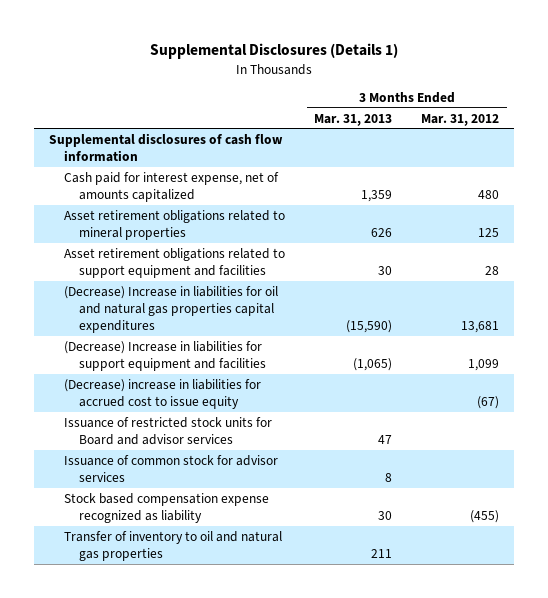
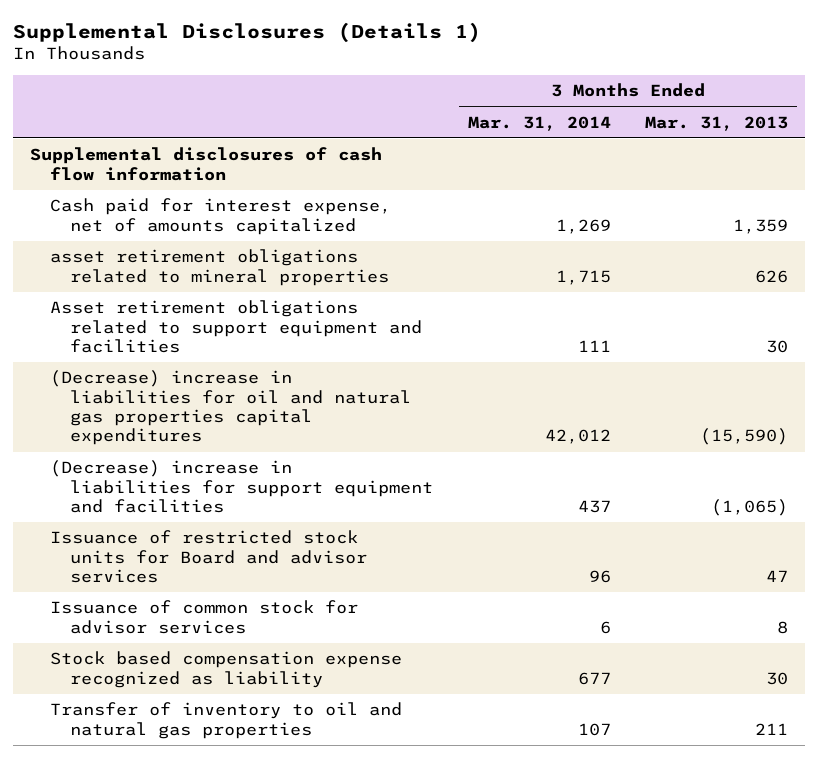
[421,113,500,126] Mar. 31, 2012 -> none
none -> [467,115,611,131] Mar. 31, 2014
[63,209,285,240] Asset retirement obligations related to mineral properties -> [50,249,390,286] asset retirement obligations related to mineral properties
[63,378,261,409] (Decrease) increase in liabilities for accrued cost to issue equity -> none
[63,285,278,334] (Decrease) Increase in liabilities for oil and natural gas properties capital expenditures -> [50,370,412,446] (Decrease) increase in liabilities for oil and natural gas properties capital expenditures
[63,340,266,371] (Decrease) Increase in liabilities for support equipment and facilities -> [50,460,434,514] (Decrease) increase in liabilities for support equipment and facilities

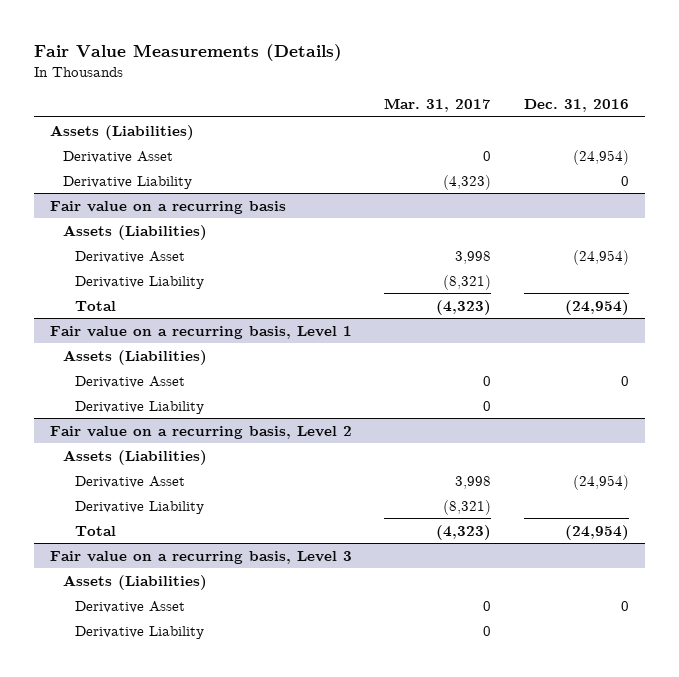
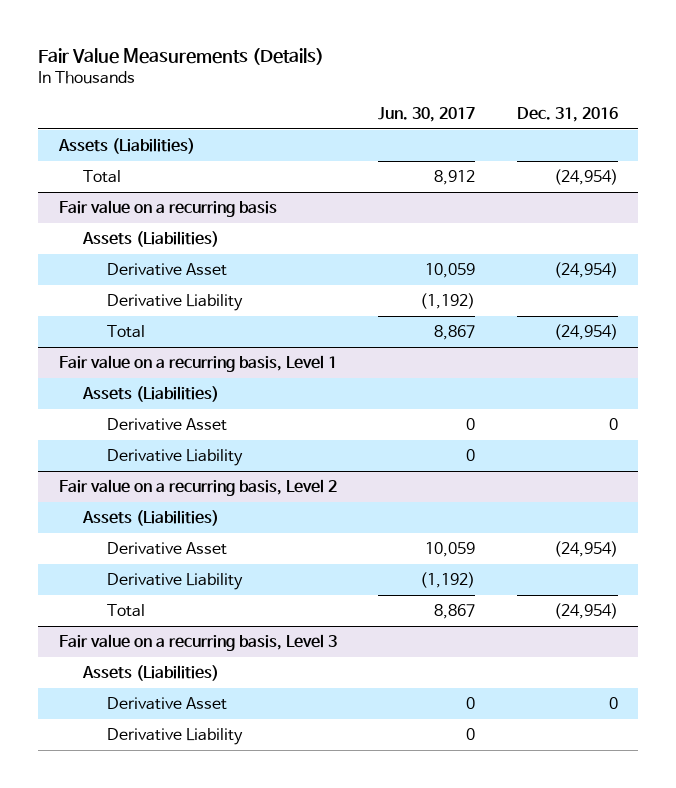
[384,98,492,113] Mar. 31, 2017 -> none
none -> [378,106,476,122] Jun. 30, 2017
[62,175,192,189] Derivative Liability -> none
[62,150,173,163] Derivative Asset -> [82,169,121,183] Total

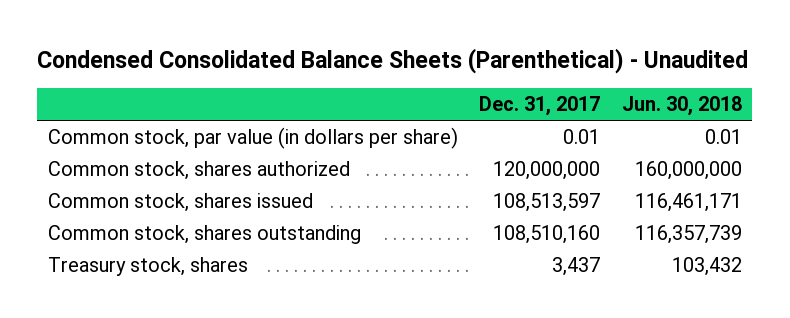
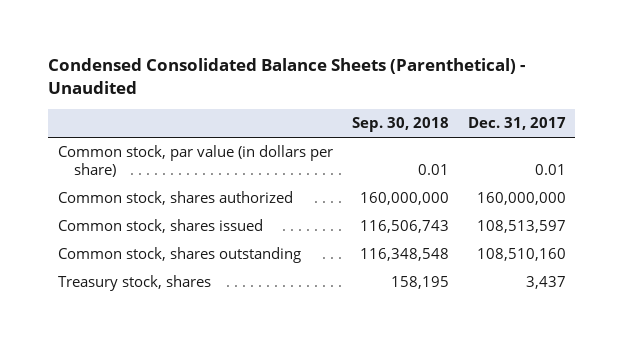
[621,96,742,117] Jun. 30, 2018 -> none
none -> [351,117,449,133] Sep. 30, 2018
[493,161,601,181] 120,000,000 -> [476,192,566,206] 160,000,000

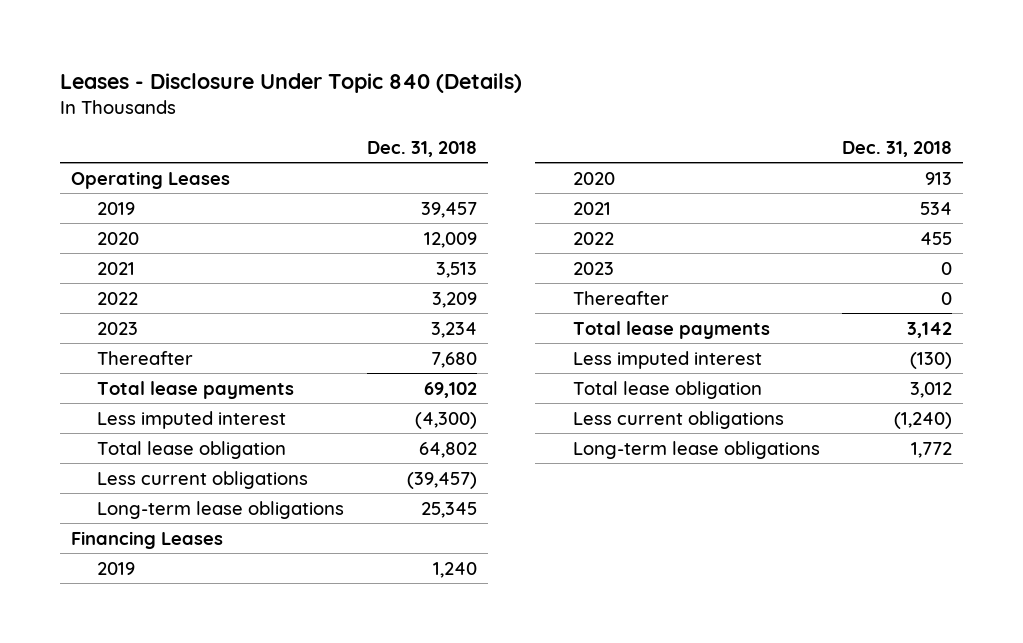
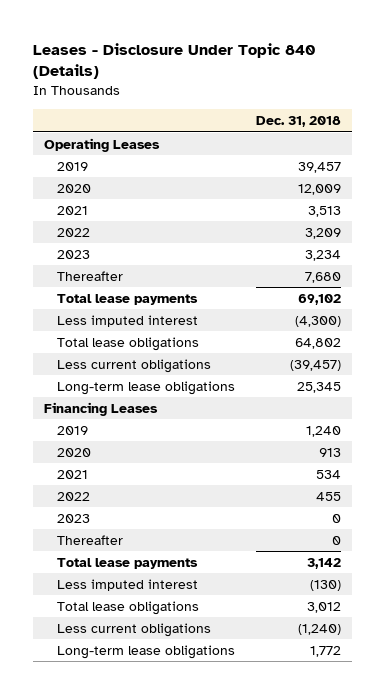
[97,440,287,459] Total lease obligation -> [57,336,200,351] Total lease obligations
[572,380,762,399] Total lease obligation -> [57,600,200,615] Total lease obligations

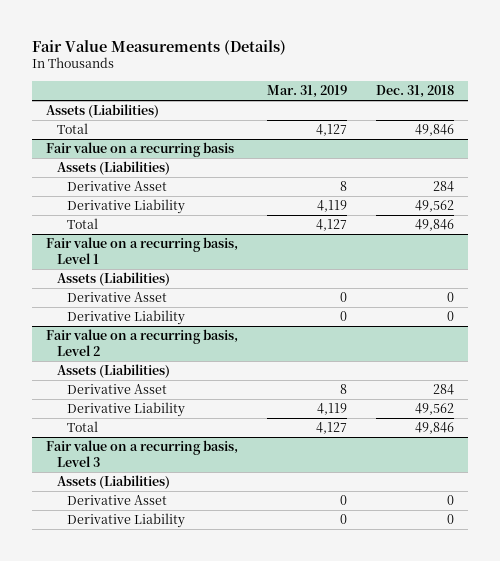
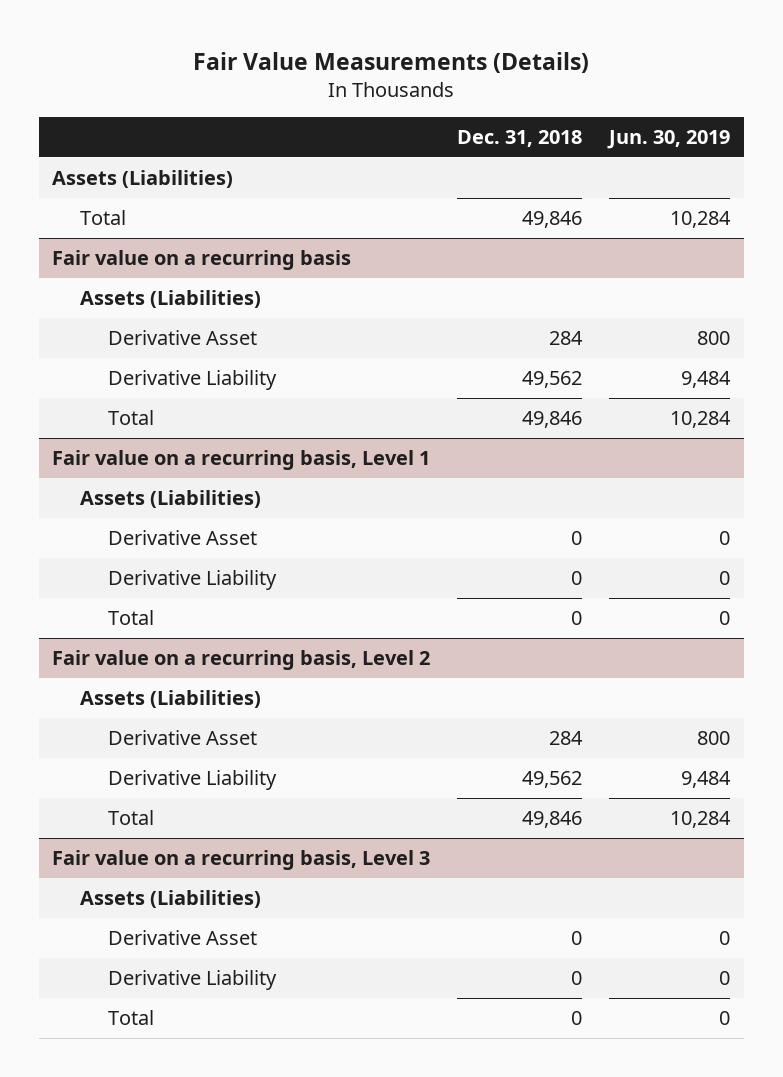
[267,85,348,99] Mar. 31, 2019 -> none
none -> [607,130,731,150] Jun. 30, 2019
none -> [107,610,154,626] Total
none -> [107,1010,154,1026] Total

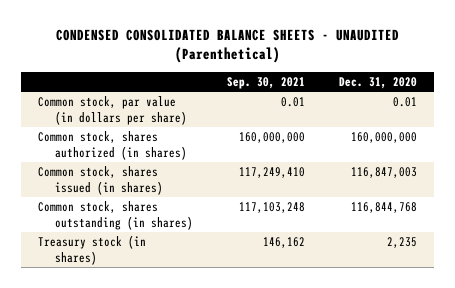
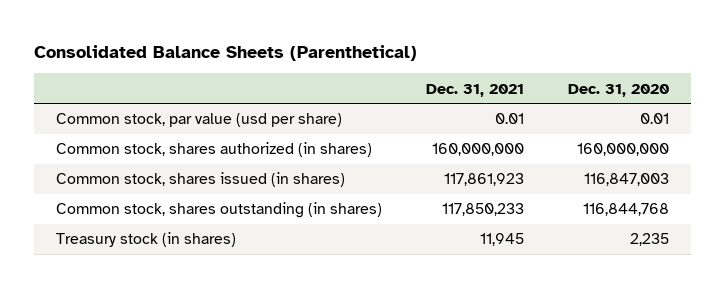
[55,29,399,64] CONDENSED CONSOLIDATED BALANCE SHEETS - UNAUDITED (Parenthetical) -> [34,44,418,61] Consolidated Balance Sheets (Parenthetical)
[227,76,306,89] Sep. 30, 2021 -> none
none -> [426,83,525,97] Dec. 31, 2021
[37,96,188,125] Common stock, par value (in dollars per share) -> [56,113,343,128] Common stock, par value (usd per share)

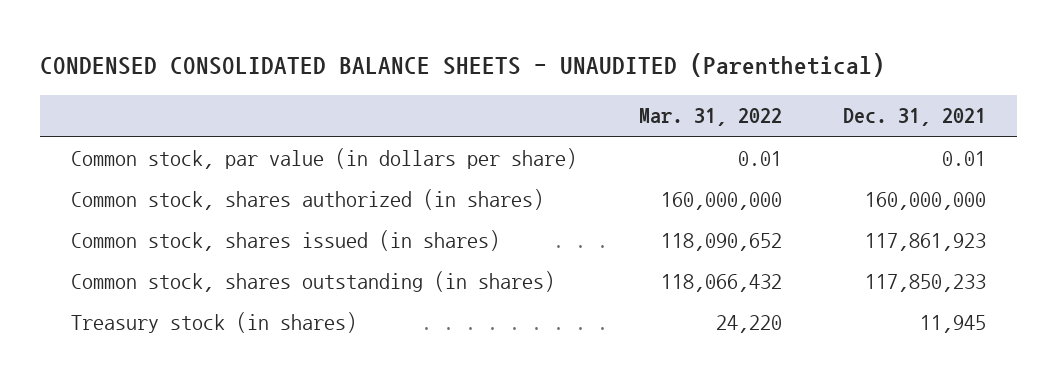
[34,44,418,61] Consolidated Balance Sheets (Parenthetical) -> [39,53,885,78] CONDENSED CONSOLIDATED BALANCE SHEETS - UNAUDITED (Parenthetical)
[568,83,670,97] Dec. 31, 2020 -> none
none -> [638,108,782,127] Mar. 31, 2022
[56,113,343,128] Common stock, par value (usd per share) -> [70,147,577,169] Common stock, par value (in dollars per share)

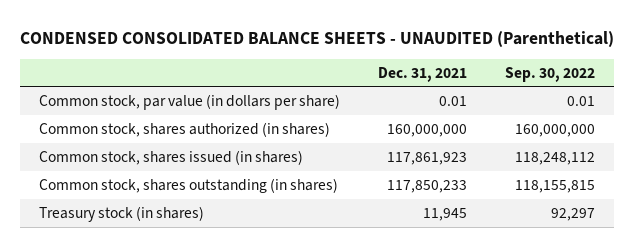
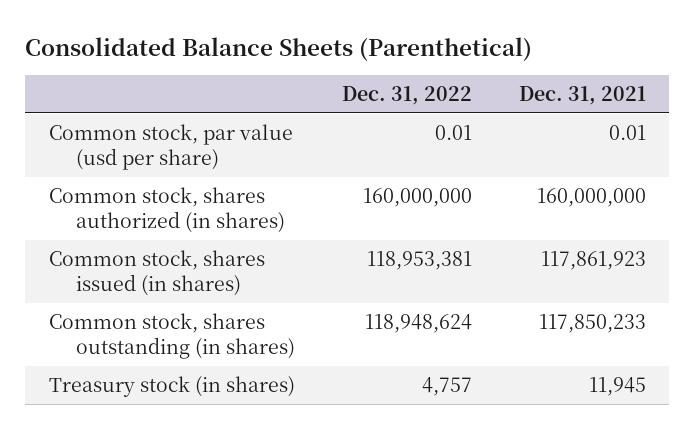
[20,30,615,47] CONDENSED CONSOLIDATED BALANCE SHEETS - UNAUDITED (Parenthetical) -> [25,36,533,61] Consolidated Balance Sheets (Parenthetical)
[505,66,596,82] Sep. 30, 2022 -> none
none -> [341,85,472,105] Dec. 31, 2022
[38,93,340,110] Common stock, par value (in dollars per share) -> [48,123,293,170] Common stock, par value (usd per share)

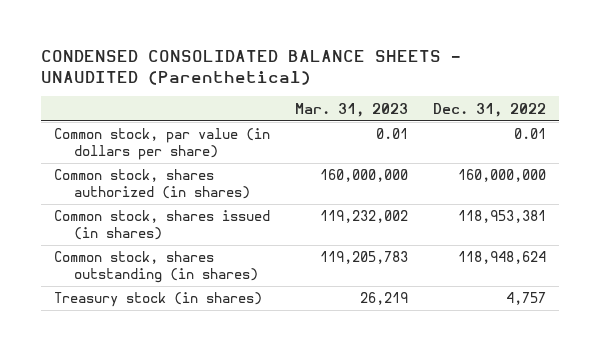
[25,36,533,61] Consolidated Balance Sheets (Parenthetical) -> [41,50,462,85] CONDENSED CONSOLIDATED BALANCE SHEETS - UNAUDITED (Parenthetical)
[518,85,646,105] Dec. 31, 2021 -> none
none -> [294,102,408,117] Mar. 31, 2023
[48,123,293,170] Common stock, par value (usd per share) -> [53,128,270,160] Common stock, par value (in dollars per share)

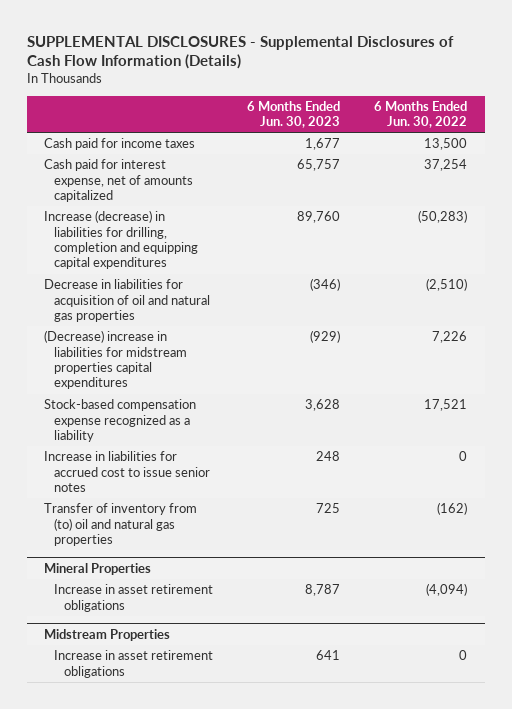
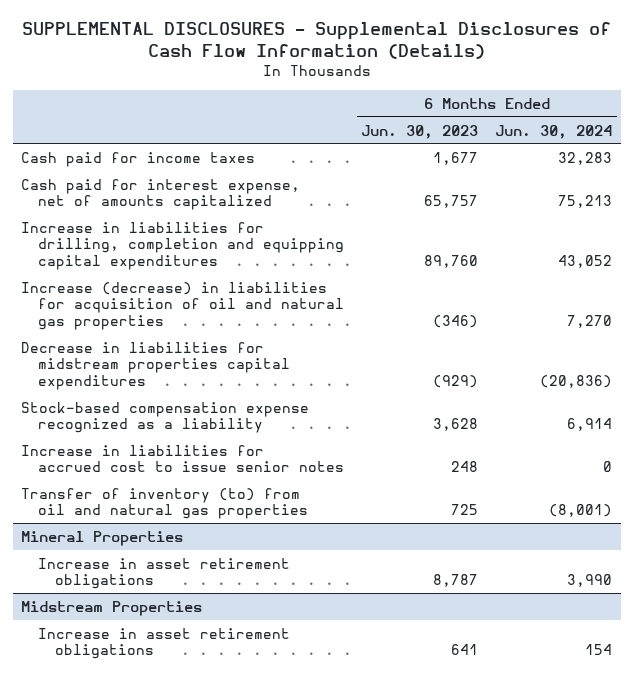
[374,100,468,129] 6 Months Ended Jun. 30, 2022 -> none
none -> [495,124,613,139] Jun. 30, 2024
[44,210,198,270] Increase (decrease) in liabilities for drilling, completion and equipping capital expenditures -> [21,221,344,270] Increase in liabilities for drilling, completion and equipping capital expenditures
[44,279,210,323] Decrease in liabilities for acquisition of oil and natural gas properties -> [21,281,344,330] Increase (decrease) in liabilities for acquisition of oil and natural gas properties
[44,330,187,390] (Decrease) increase in liabilities for midstream properties capital expenditures -> [21,341,290,390] Decrease in liabilities for midstream properties capital expenditures
[44,503,198,547] Transfer of inventory from (to) oil and natural gas properties -> [21,487,308,520] Transfer of inventory (to) from oil and natural gas properties

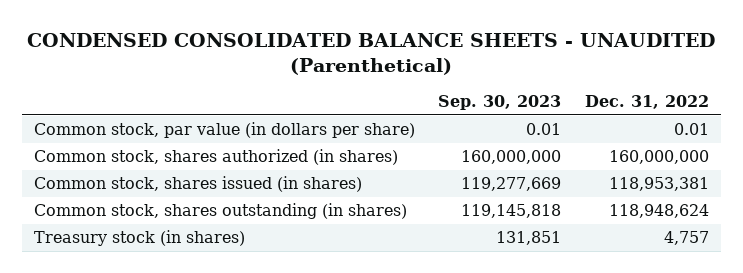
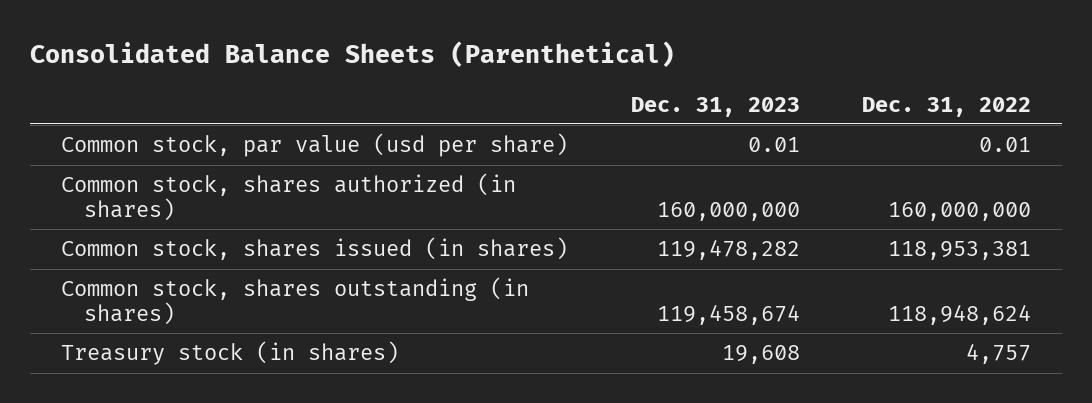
[27,32,716,75] CONDENSED CONSOLIDATED BALANCE SHEETS - UNAUDITED (Parenthetical) -> [29,41,675,68] Consolidated Balance Sheets (Parenthetical)
[438,95,562,111] Sep. 30, 2023 -> none
none -> [630,96,800,117] Dec. 31, 2023
[33,122,415,139] Common stock, par value (in dollars per share) -> [61,133,569,158] Common stock, par value (usd per share)

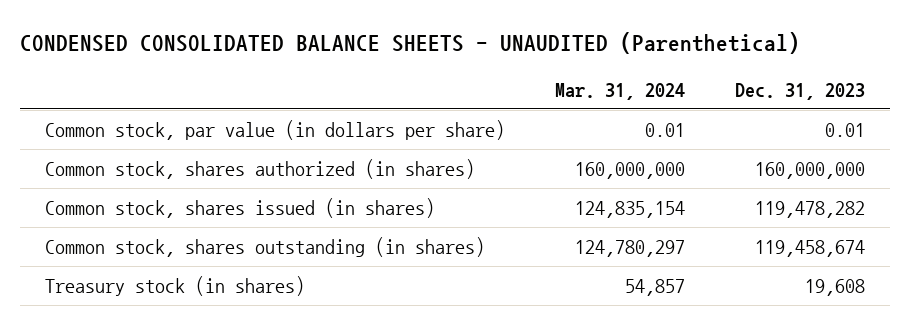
[29,41,675,68] Consolidated Balance Sheets (Parenthetical) -> [19,32,800,55] CONDENSED CONSOLIDATED BALANCE SHEETS - UNAUDITED (Parenthetical)
[862,96,1032,117] Dec. 31, 2022 -> none
none -> [554,82,685,100] Mar. 31, 2024
[61,133,569,158] Common stock, par value (usd per share) -> [44,119,505,140] Common stock, par value (in dollars per share)

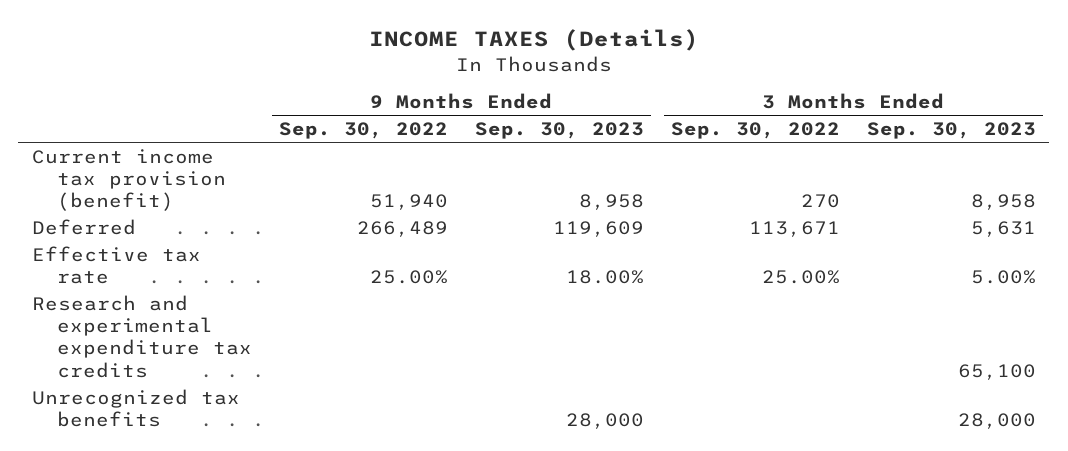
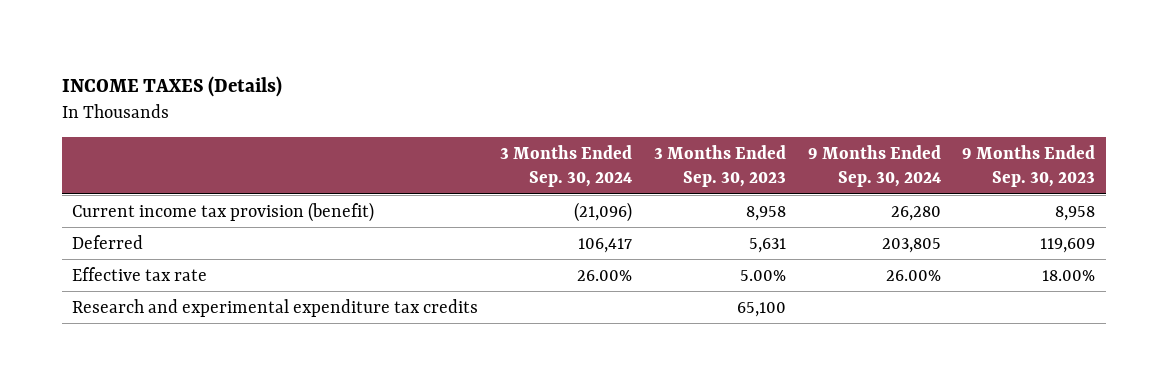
[278,122,448,140] Sep. 30, 2022 -> none
[670,122,840,140] Sep. 30, 2022 -> none
none -> [500,144,633,188] 3 Months Ended Sep. 30, 2024
none -> [807,144,941,188] 9 Months Ended Sep. 30, 2024
[31,388,240,428] Unrecognized tax benefits -> none

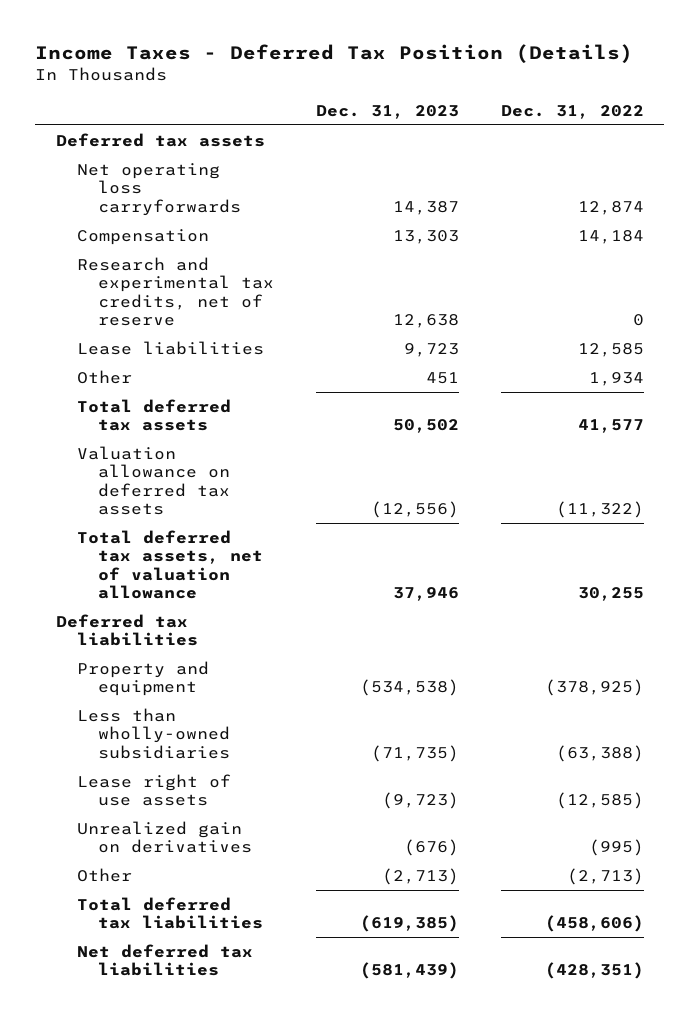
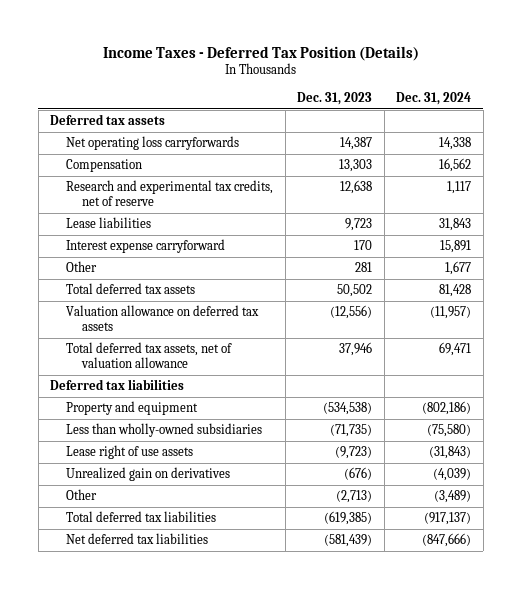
[500,104,644,119] Dec. 31, 2022 -> none
none -> [396,91,472,105] Dec. 31, 2024
none -> [66,239,226,254] Interest expense carryforward
[425,371,459,384] 451 -> [355,262,373,273] 281

